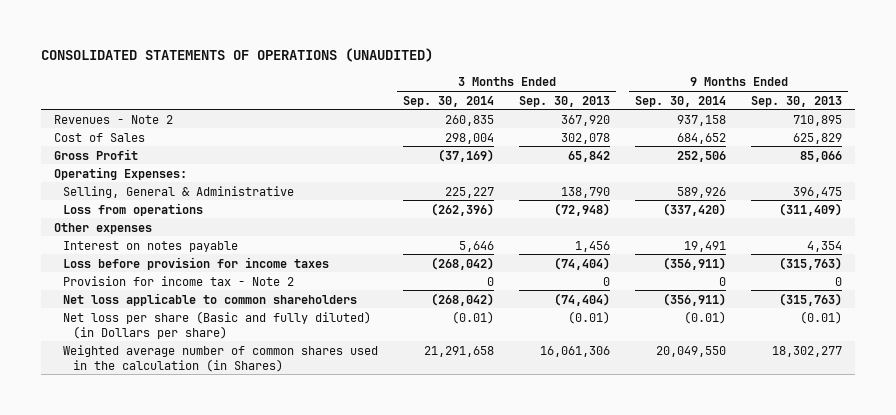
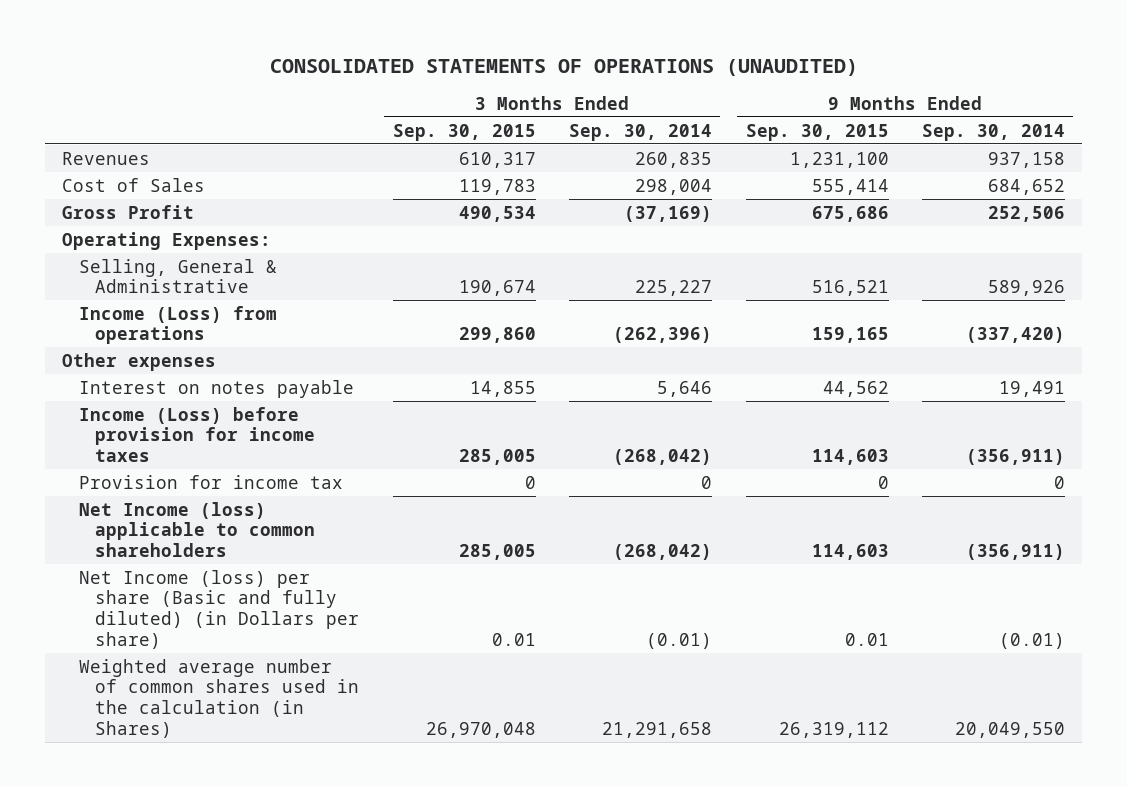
[519,95,611,107] Sep. 30, 2013 -> none
[751,95,843,107] Sep. 30, 2013 -> none
none -> [392,123,536,141] Sep. 30, 2015
none -> [745,123,889,141] Sep. 30, 2015
[53,114,173,124] Revenues - Note 2 -> [62,151,151,165] Revenues
[63,202,204,216] Loss from operations -> [78,305,277,345] Income (Loss) from operations
[63,256,330,270] Loss before provision for income taxes -> [78,406,316,463] Income (Loss) before provision for income taxes
[63,275,295,286] Provision for income tax - Note 2 -> [78,474,343,489] Provision for income tax
[63,292,358,306] Net loss applicable to common shareholders -> [78,501,316,558] Net Income (loss) applicable to common shareholders
[63,310,372,339] Net loss per share (Basic and fully diluted) (in Dollars per share) -> [78,569,360,649] Net Income (loss) per share (Basic and fully diluted) (in Dollars per share)

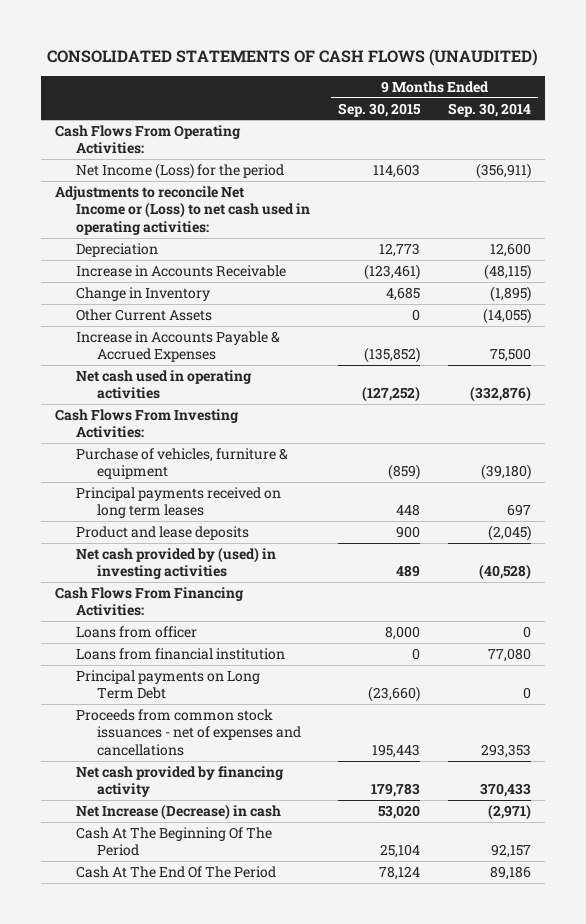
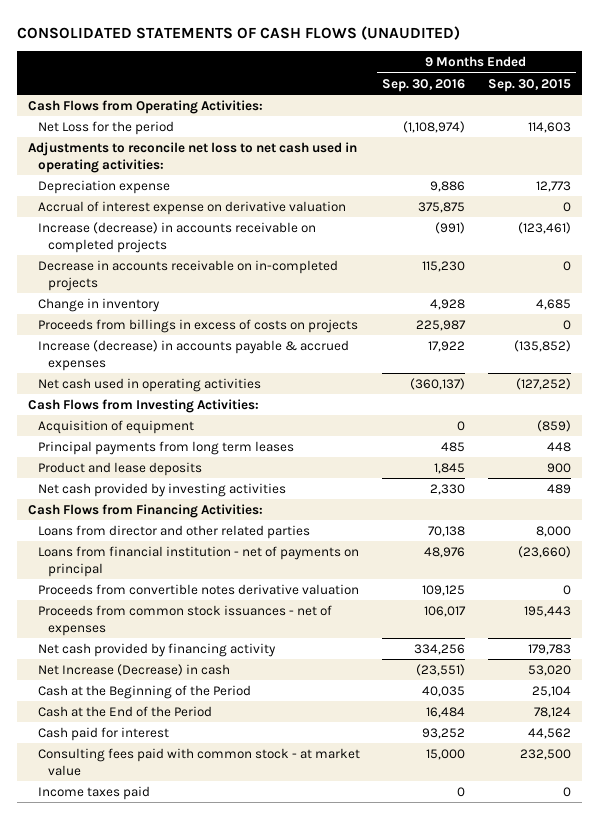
[448,102,532,117] Sep. 30, 2014 -> none
none -> [382,78,466,92] Sep. 30, 2016
[75,308,212,321] Other Current Assets -> none
[54,124,241,155] Cash Flows From Operating Activities: -> [28,99,264,114] Cash Flows from Operating Activities:
[75,162,284,179] Net Income (Loss) for the period -> [38,120,175,135] Net Loss for the period
[54,185,310,236] Adjustments to reconcile Net Income or (Loss) to net cash used in operating activities: -> [28,141,358,173] Adjustments to reconcile net loss to net cash used in operating activities:
[75,242,158,257] Depreciation -> [38,179,171,194] Depreciation expense
none -> [38,200,347,215] Accrual of interest expense on derivative valuation
[75,264,286,277] Increase in Accounts Receivable -> [38,221,317,253] Increase (decrease) in accounts receivable on completed projects
none -> [38,259,339,291] Decrease in accounts receivable on in-completed projects
[75,286,210,301] Change in Inventory -> [38,297,161,312] Change in inventory
none -> [38,318,359,333] Proceeds from billings in excess of costs on projects
[75,330,280,363] Increase in Accounts Payable & Accrued Expenses -> [38,339,350,371] Increase (decrease) in accounts payable & accrued expenses
[54,408,239,439] Cash Flows From Investing Activities: -> [28,398,260,413] Cash Flows from Investing Activities:
[75,447,288,480] Purchase of vehicles, furniture & equipment -> [38,419,195,434] Acquisition of equipment
[75,486,281,519] Principal payments received on long term leases -> [38,440,295,455] Principal payments from long term leases
[75,669,260,700] Principal payments on Long Term Debt -> none
[75,546,276,580] Net cash provided by (used) in investing activities -> [38,482,287,497] Net cash provided by investing activities
[54,586,244,617] Cash Flows From Financing Activities: -> [28,503,264,518] Cash Flows from Financing Activities:
[75,625,197,638] Loans from officer -> [38,524,311,539] Loans from director and other related parties
[75,647,285,660] Loans from financial institution -> [38,545,360,577] Loans from financial institution - net of payments on principal
[411,647,420,660] 0 -> [517,545,571,558] (23,660)
none -> [38,583,360,595] Proceeds from convertible notes derivative valuation
[75,708,301,757] Proceeds from common stock issuances - net of expenses and cancellations -> [38,604,333,636] Proceeds from common stock issuances - net of expenses
[75,826,272,857] Cash At The Beginning Of The Period -> [38,684,252,699] Cash at the Beginning of the Period
[75,865,276,878] Cash At The End Of The Period -> [38,705,213,717] Cash at the End of the Period
none -> [38,726,170,741] Cash paid for interest
none -> [38,747,361,776] Consulting fees paid with common stock - at market value
none -> [38,785,151,800] Income taxes paid

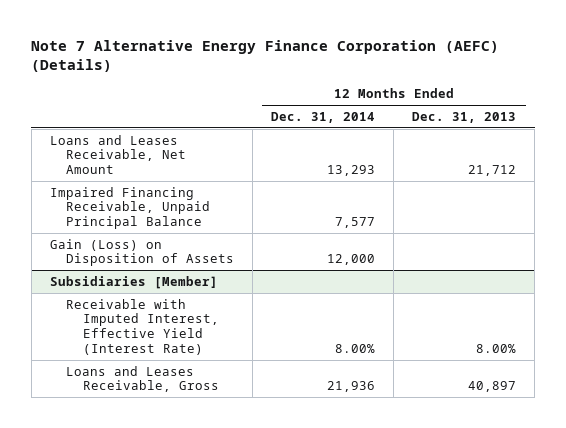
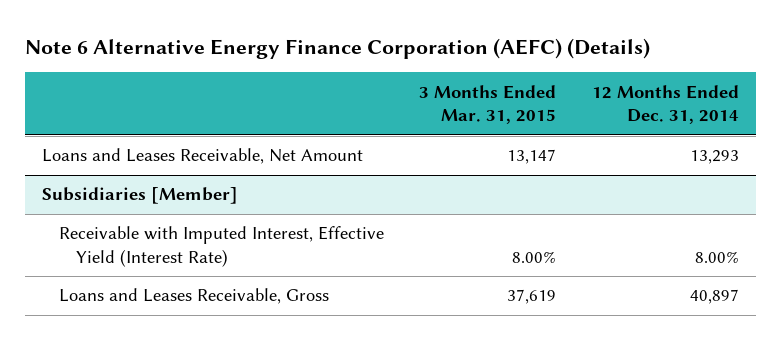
[31,39,500,73] Note 7 Alternative Energy Finance Corporation (AEFC) (Details) -> [24,37,650,59] Note 6 Alternative Energy Finance Corporation (AEFC) (Details)
[412,111,517,123] Dec. 31, 2013 -> none
none -> [419,84,557,125] 3 Months Ended Mar. 31, 2015
[49,186,211,230] Impaired Financing Receivable, Unpaid Principal Balance -> none
[49,238,235,267] Gain (Loss) on Disposition of Assets -> none
[327,381,376,393] 21,936 -> [689,289,739,305] 40,897

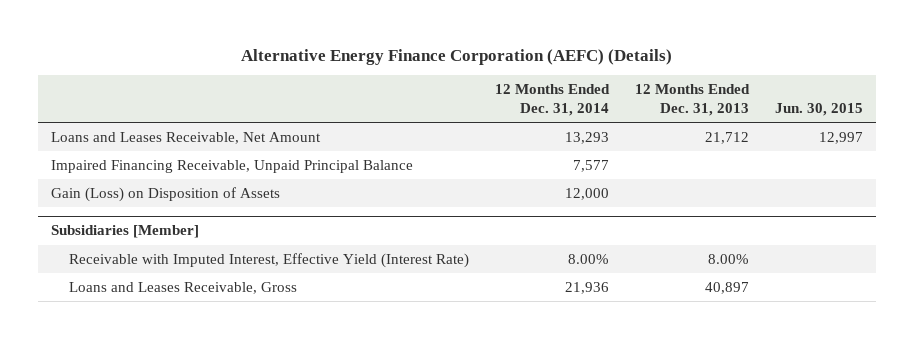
[24,37,650,59] Note 6 Alternative Energy Finance Corporation (AEFC) (Details) -> [240,48,672,65] Alternative Energy Finance Corporation (AEFC) (Details)
[419,84,557,125] 3 Months Ended Mar. 31, 2015 -> none
none -> [634,84,750,117] 12 Months Ended Dec. 31, 2013
none -> [774,103,863,117] Jun. 30, 2015
none -> [50,159,413,173] Impaired Financing Receivable, Unpaid Principal Balance
none -> [50,186,280,202] Gain (Loss) on Disposition of Assets
[689,289,739,305] 40,897 -> [564,281,609,294] 21,936

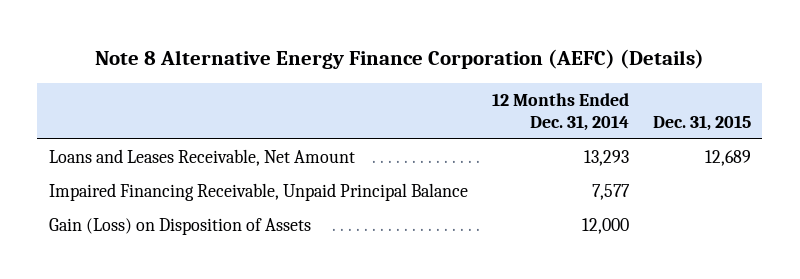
[240,48,672,65] Alternative Energy Finance Corporation (AEFC) (Details) -> [94,49,704,70] Note 8 Alternative Energy Finance Corporation (AEFC) (Details)
[634,84,750,117] 12 Months Ended Dec. 31, 2013 -> none
[774,103,863,117] Jun. 30, 2015 -> none
none -> [652,114,751,131] Dec. 31, 2015
[50,225,199,239] Subsidiaries [Member] -> none
[69,252,470,268] Receivable with Imputed Interest, Effective Yield (Interest Rate) -> none
[69,281,298,294] Loans and Leases Receivable, Gross -> none

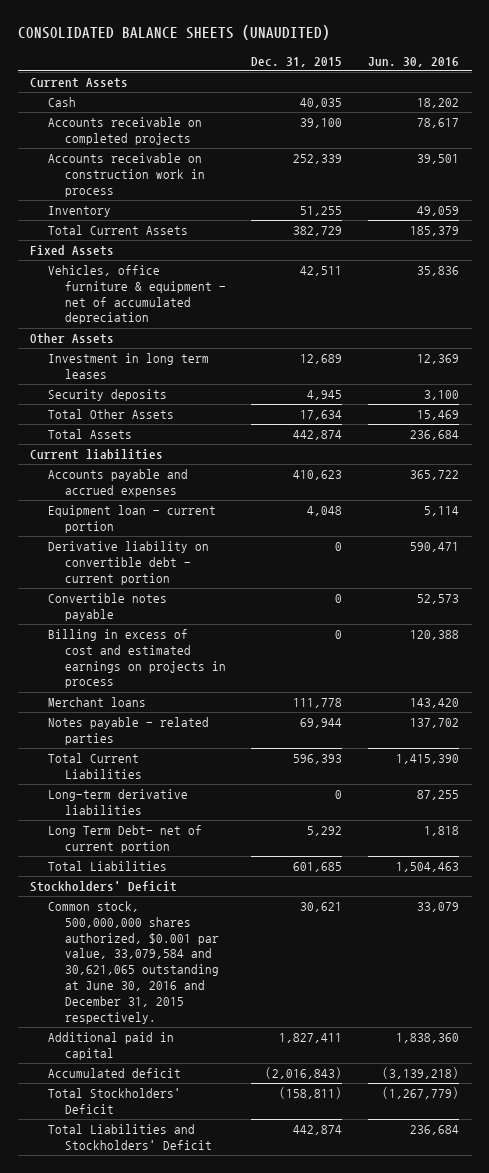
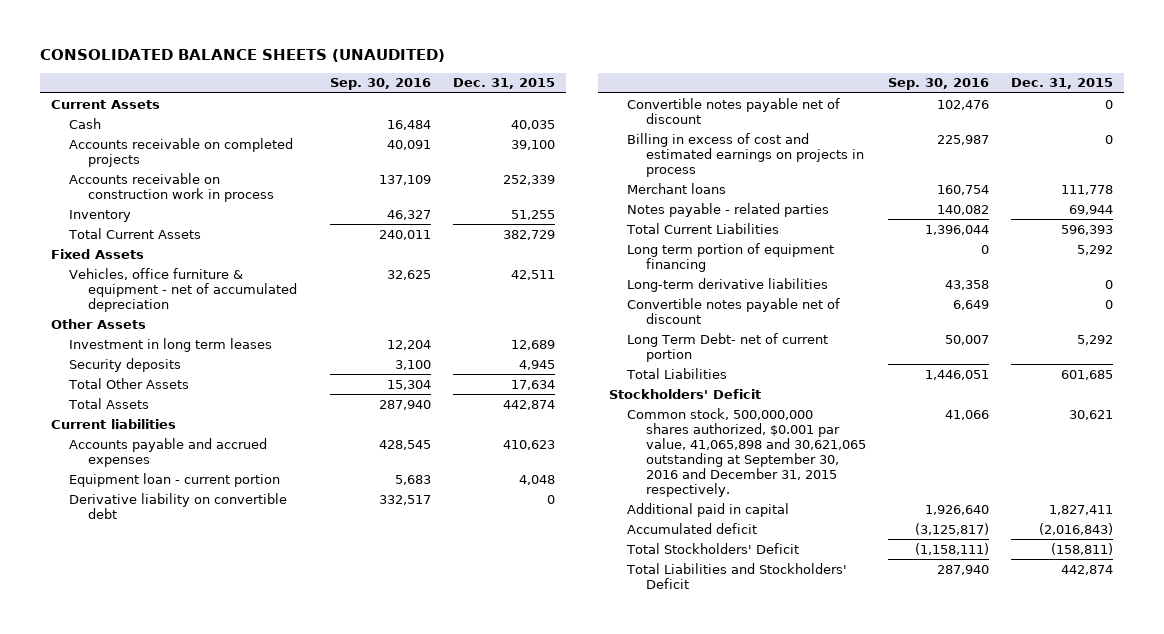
[368,56,460,67] Jun. 30, 2016 -> none
none -> [329,78,431,91] Sep. 30, 2016
[47,541,209,585] Derivative liability on convertible debt - current portion -> [69,492,288,519] Derivative liability on convertible debt
[47,593,167,621] Convertible notes payable -> [627,97,841,124] Convertible notes payable net of discount
none -> [627,242,835,272] Long term portion of equipment financing
none -> [627,297,841,324] Convertible notes payable net of discount
[47,901,219,1024] Common stock, 500,000,000 shares authorized, $0.001 par value, 33,079,584 and 30,621,065 outstanding at June 30, 2016 and December 31, 2015 respectively. -> [627,407,866,497] Common stock, 500,000,000 shares authorized, $0.001 par value, 41,065,898 and 30,621,065 outstanding at September 30, 2016 and December 31, 2015 respectively.

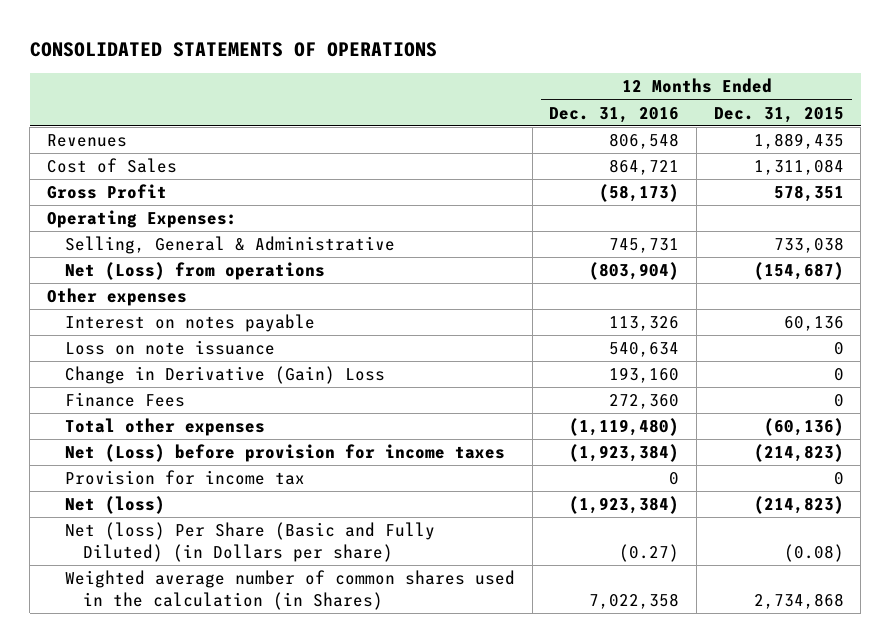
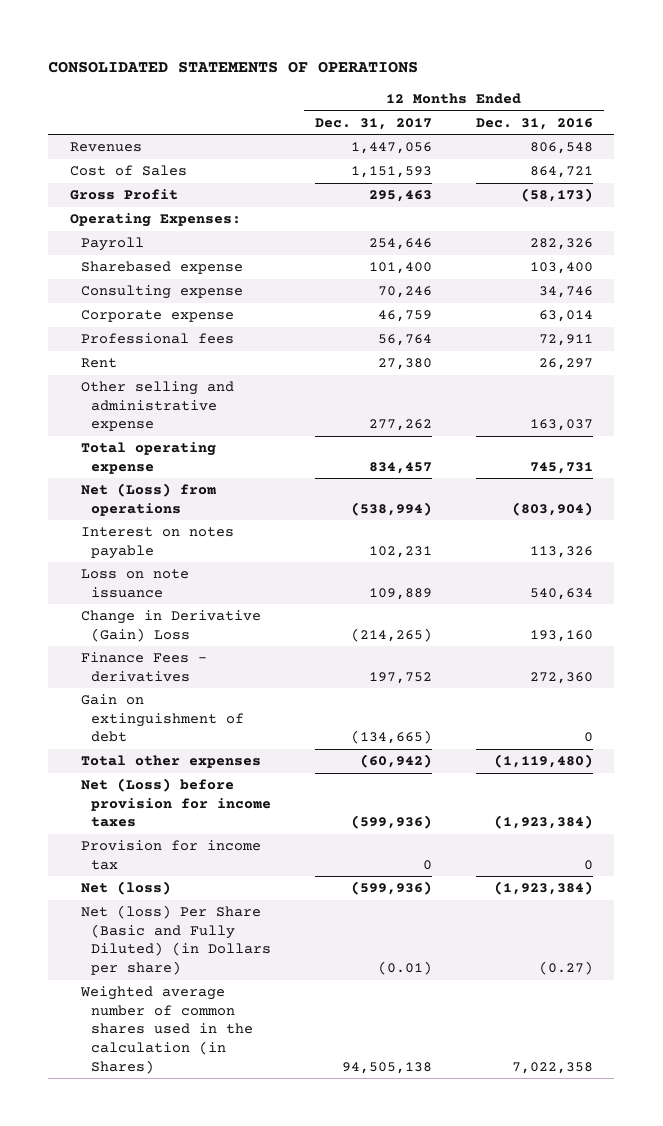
[713,106,844,123] Dec. 31, 2015 -> none
none -> [315,117,433,130] Dec. 31, 2017
none -> [80,237,144,252] Payroll
none -> [80,261,243,275] Sharebased expense
none -> [80,285,243,300] Consulting expense
none -> [80,310,234,323] Corporate expense
none -> [80,333,234,345] Professional fees
none -> [80,358,117,369] Rent
none -> [80,381,234,432] Other selling and administrative expense
[65,236,396,255] Selling, General & Administrative -> [80,442,216,474] Total operating expense
[46,288,187,307] Other expenses -> none
[65,392,186,408] Finance Fees -> [80,652,207,682] Finance Fees - derivatives
none -> [80,694,245,743] Gain on extinguishment of debt

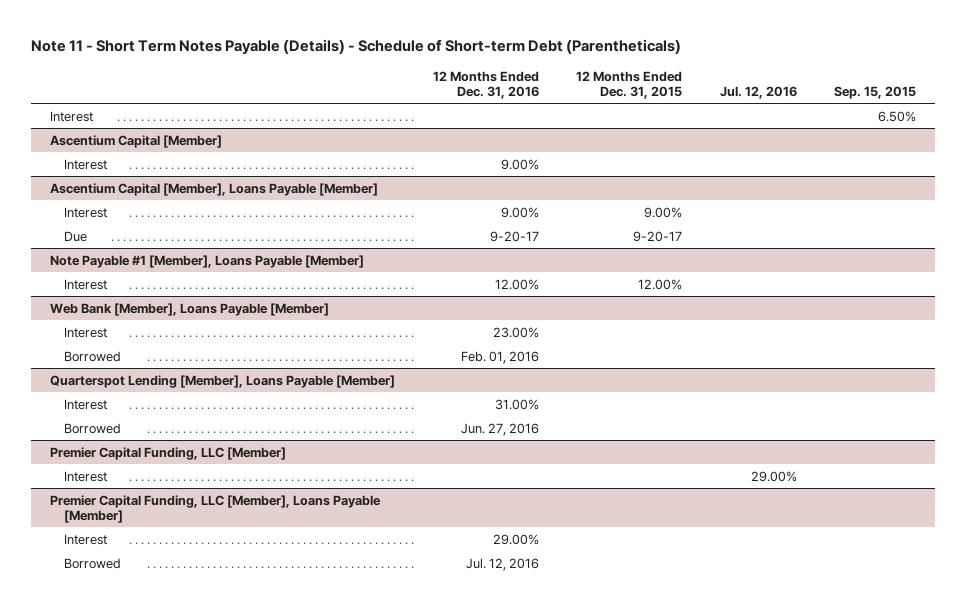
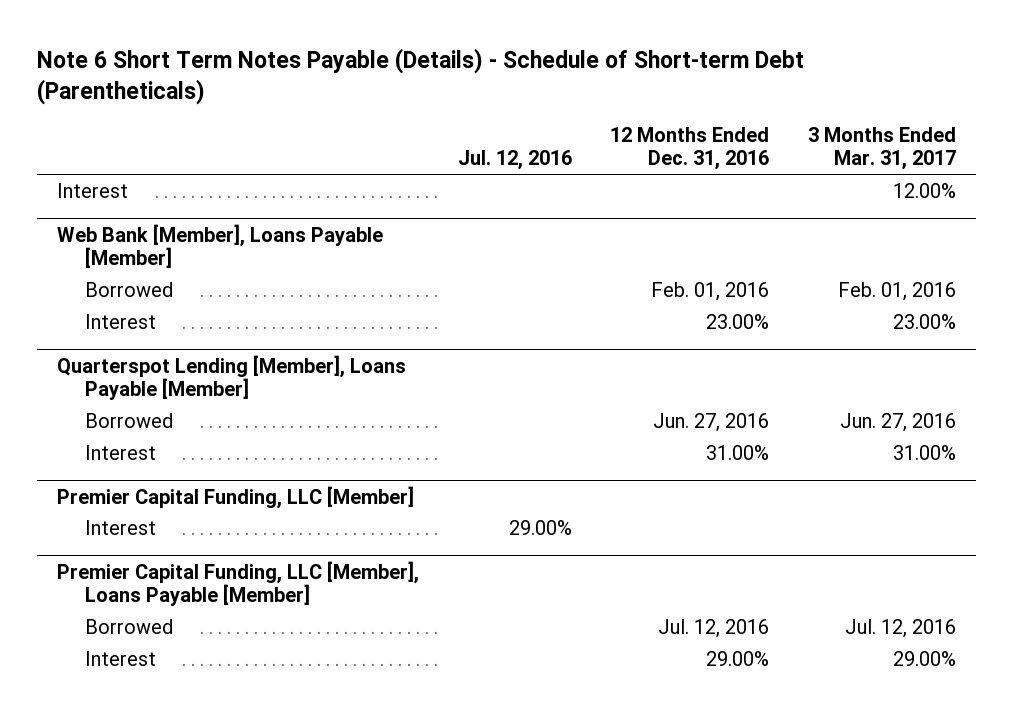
[31,39,682,55] Note 11 - Short Term Notes Payable (Details) - Schedule of Short-term Debt (Parentheticals) -> [37,48,805,106] Note 6 Short Term Notes Payable (Details) - Schedule of Short-term Debt (Parentheticals)
[576,70,683,99] 12 Months Ended Dec. 31, 2015 -> none
[834,85,917,99] Sep. 15, 2015 -> none
none -> [808,127,957,171] 3 Months Ended Mar. 31, 2017
[50,134,223,148] Ascentium Capital [Member] -> none
[63,158,107,170] Interest -> none
[50,182,379,196] Ascentium Capital [Member], Loans Payable [Member] -> none
[63,206,107,218] Interest -> none
[63,230,87,242] Due -> none
[50,254,365,268] Note Payable #1 [Member], Loans Payable [Member] -> none
[63,278,107,290] Interest -> none
[63,326,107,338] Interest -> [84,313,156,329] Interest
[63,398,107,410] Interest -> [84,444,156,460] Interest
[63,533,107,545] Interest -> [84,650,156,666] Interest

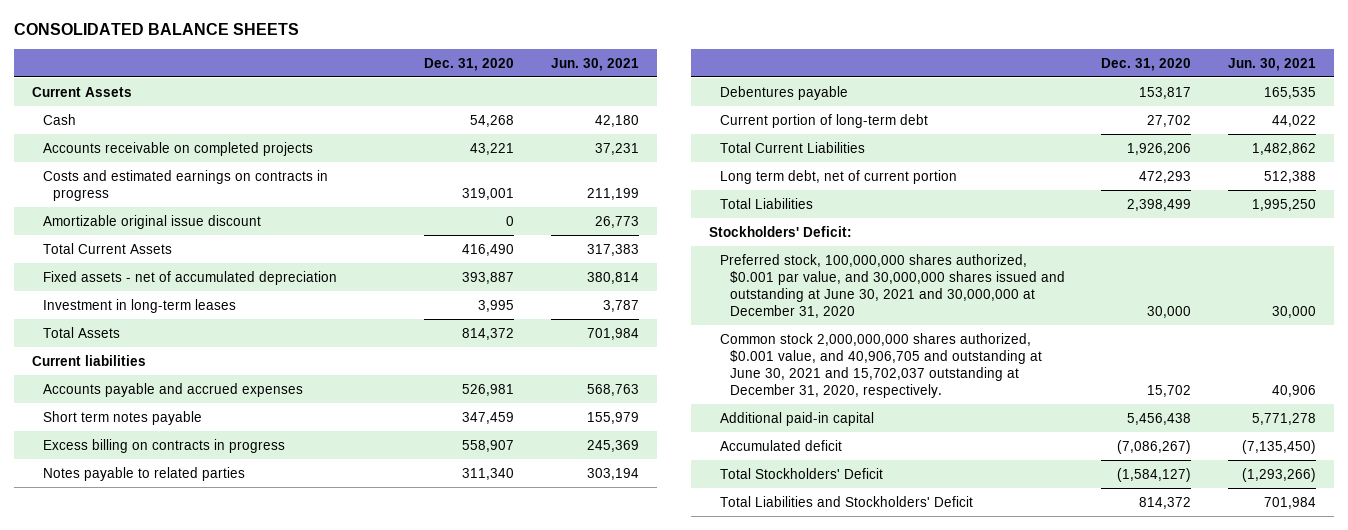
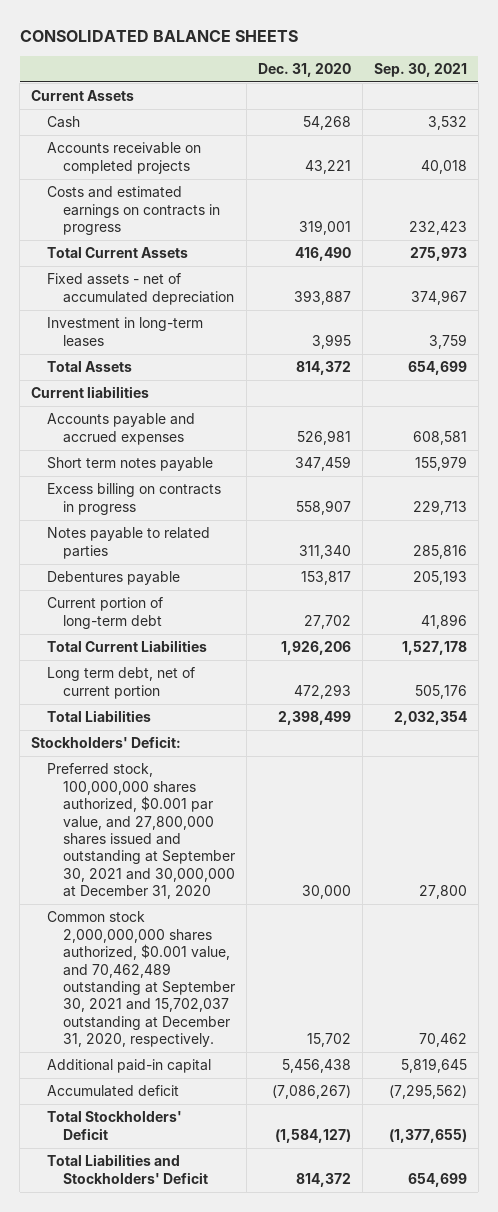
[550,57,639,71] Jun. 30, 2021 -> none
none -> [373,62,467,77] Sep. 30, 2021
[42,214,261,229] Amortizable original issue discount -> none
[719,253,1065,318] Preferred stock, 100,000,000 shares authorized, $0.001 par value, and 30,000,000 shares issued and outstanding at June 30, 2021 and 30,000,000 at December 31, 2020 -> [47,763,236,900] Preferred stock, 100,000,000 shares authorized, $0.001 par value, and 27,800,000 shares issued and outstanding at September 30, 2021 and 30,000,000 at December 31, 2020
[719,332,1042,398] Common stock 2,000,000,000 shares authorized, $0.001 value, and 40,906,705 and outstanding at June 30, 2021 and 15,702,037 outstanding at December 31, 2020, respectively. -> [47,911,236,1048] Common stock 2,000,000,000 shares authorized, $0.001 value, and 70,462,489 outstanding at September 30, 2021 and 15,702,037 outstanding at December 31, 2020, respectively.

